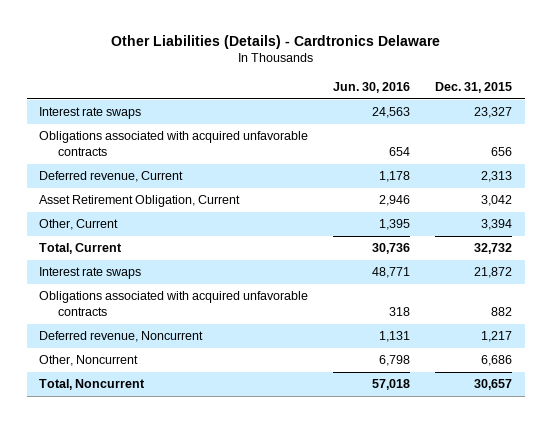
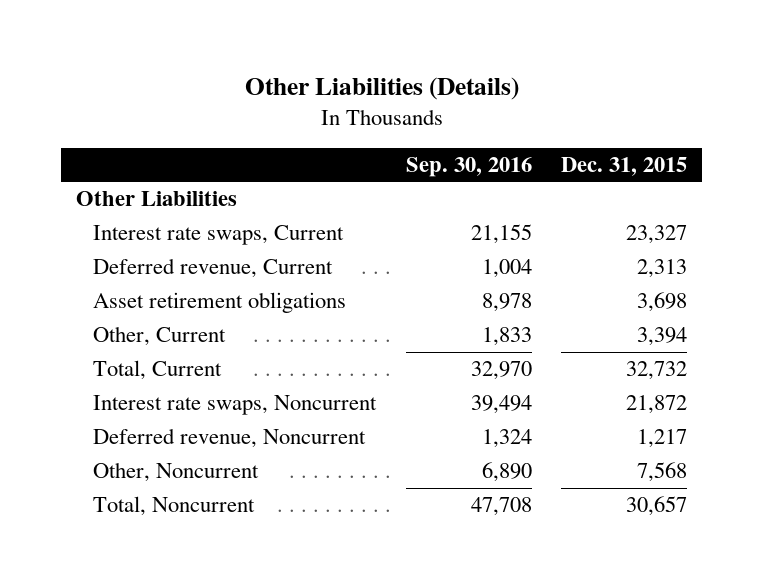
[110,34,440,49] Other Liabilities (Details) - Cardtronics Delaware -> [244,77,519,101] Other Liabilities (Details)
[333,81,411,93] Jun. 30, 2016 -> none
none -> [405,156,532,177] Sep. 30, 2016
[39,131,309,157] Obligations associated with acquired unfavorable contracts -> none
none -> [75,191,237,207] Other Liabilities
[39,107,142,120] Interest rate swaps -> [92,225,344,246] Interest rate swaps, Current
[39,195,241,208] Asset Retirement Obligation, Current -> [92,292,346,314] Asset retirement obligations
[481,195,513,207] 3,042 -> [637,292,688,313] 3,698
[39,291,309,317] Obligations associated with acquired unfavorable contracts -> none
[39,267,142,280] Interest rate swaps -> [92,395,377,416] Interest rate swaps, Noncurrent
[481,355,513,367] 6,686 -> [637,462,688,483] 7,568

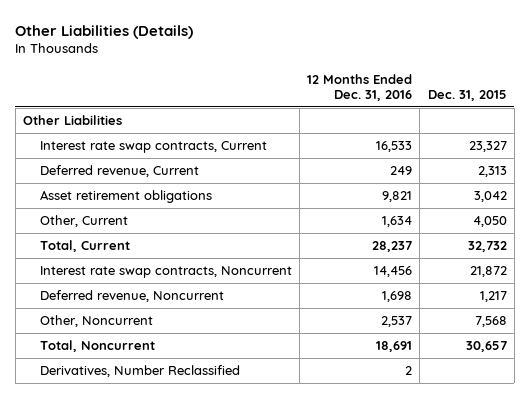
[405,156,532,177] Sep. 30, 2016 -> none
none -> [307,73,413,102] 12 Months Ended Dec. 31, 2016
[92,225,344,246] Interest rate swaps, Current -> [39,141,267,154] Interest rate swap contracts, Current
[637,292,688,313] 3,698 -> [473,191,507,203] 3,042
[637,327,688,347] 3,394 -> [472,216,507,228] 4,050
[92,395,377,416] Interest rate swaps, Noncurrent -> [39,266,292,279] Interest rate swap contracts, Noncurrent
none -> [39,365,240,378] Derivatives, Number Reclassified

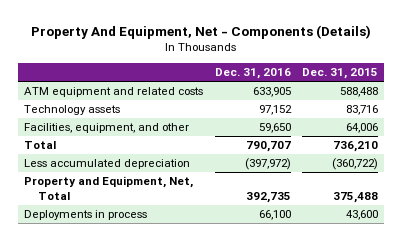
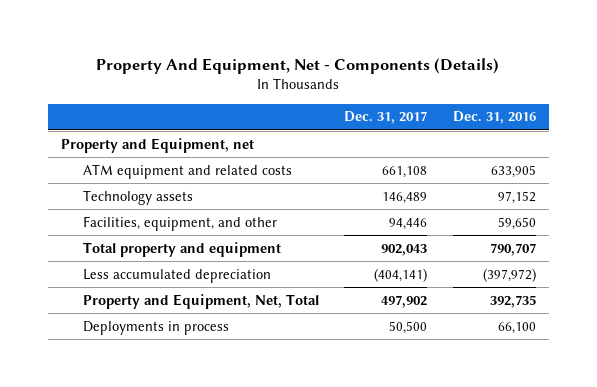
[302,68,379,80] Dec. 31, 2015 -> none
none -> [344,111,428,125] Dec. 31, 2017
none -> [60,137,254,153] Property and Equipment, net
[23,141,56,150] Total -> [82,241,281,257] Total property and equipment

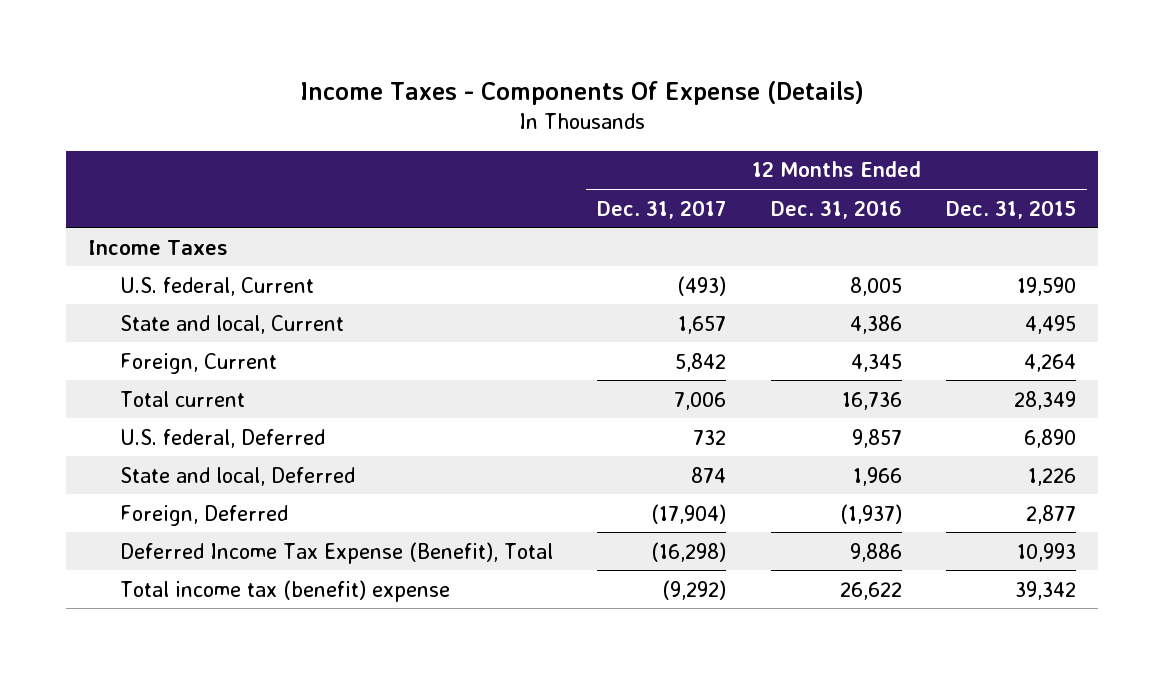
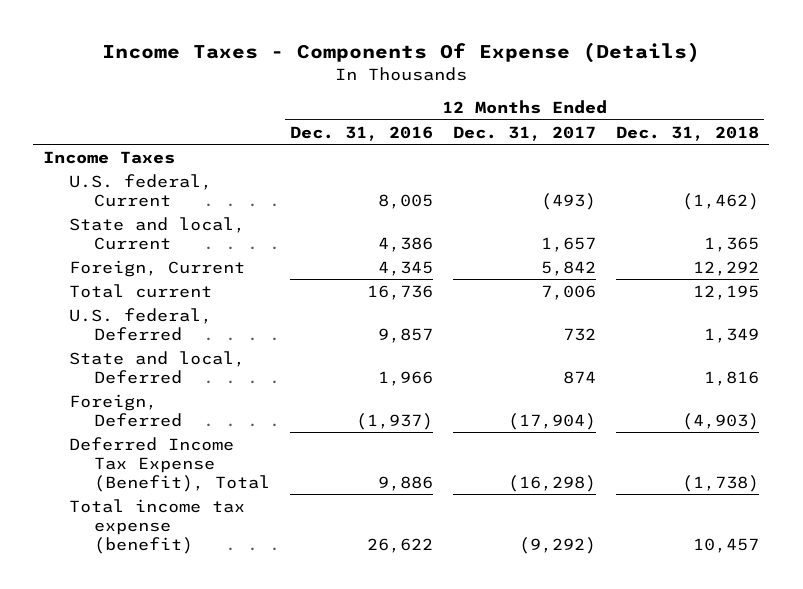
[945,199,1076,219] Dec. 31, 2015 -> none
none -> [616,125,760,141] Dec. 31, 2018
[120,579,451,602] Total income tax (benefit) expense -> [68,498,245,554] Total income tax expense (benefit)

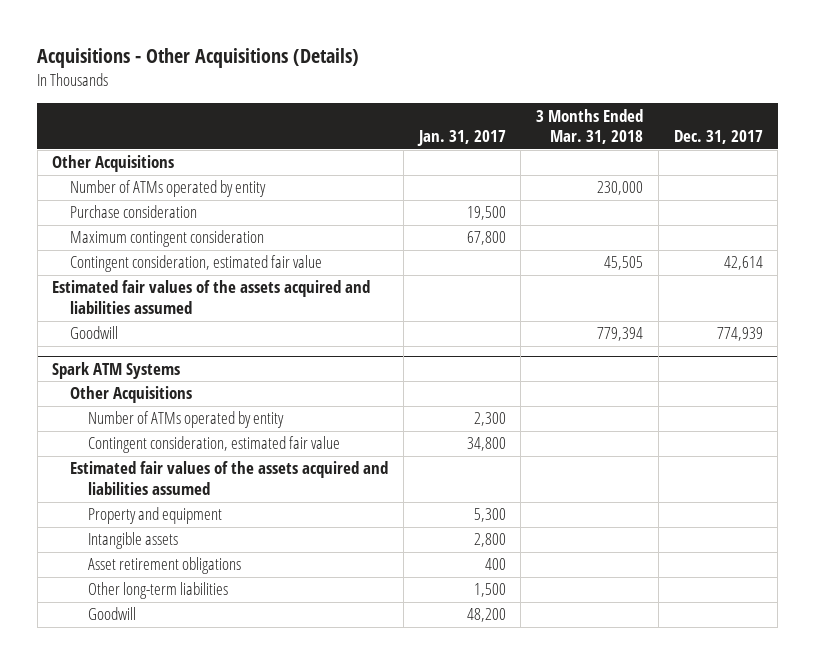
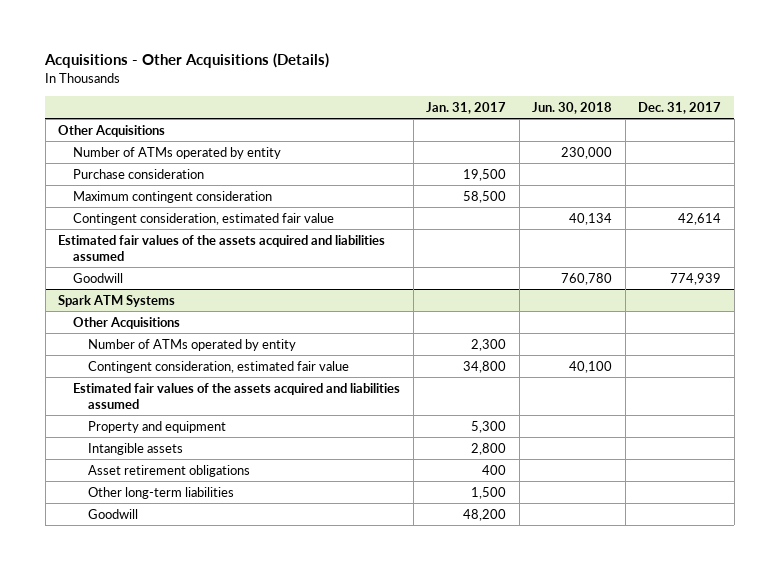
[536,108,644,145] 3 Months Ended Mar. 31, 2018 -> none
none -> [532,101,613,114] Jun. 30, 2018
[466,231,506,246] 67,800 -> [463,190,507,203] 58,500

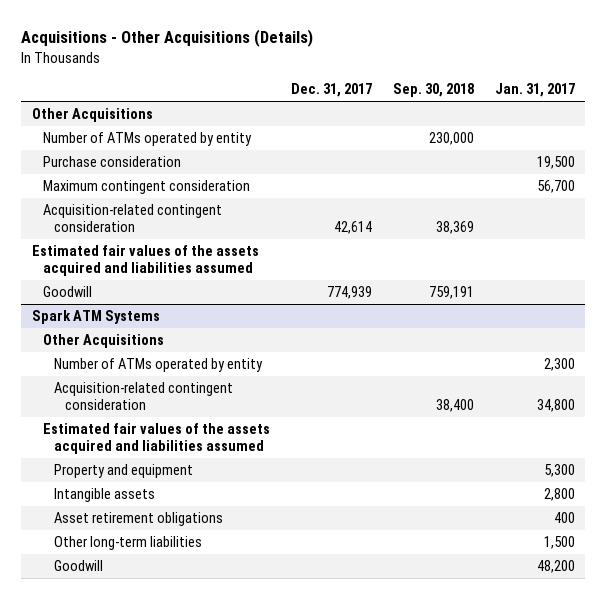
[532,101,613,114] Jun. 30, 2018 -> none
none -> [392,83,474,98] Sep. 30, 2018
[463,190,507,203] 58,500 -> [536,180,575,194] 56,700
[73,212,335,225] Contingent consideration, estimated fair value -> [42,204,222,233] Acquisition-related contingent consideration
[87,360,349,373] Contingent consideration, estimated fair value -> [54,382,234,411] Acquisition-related contingent consideration

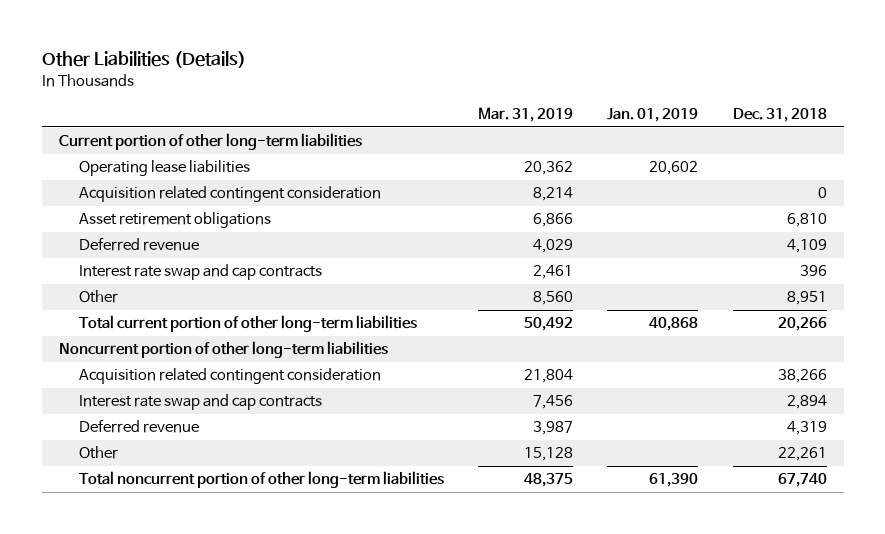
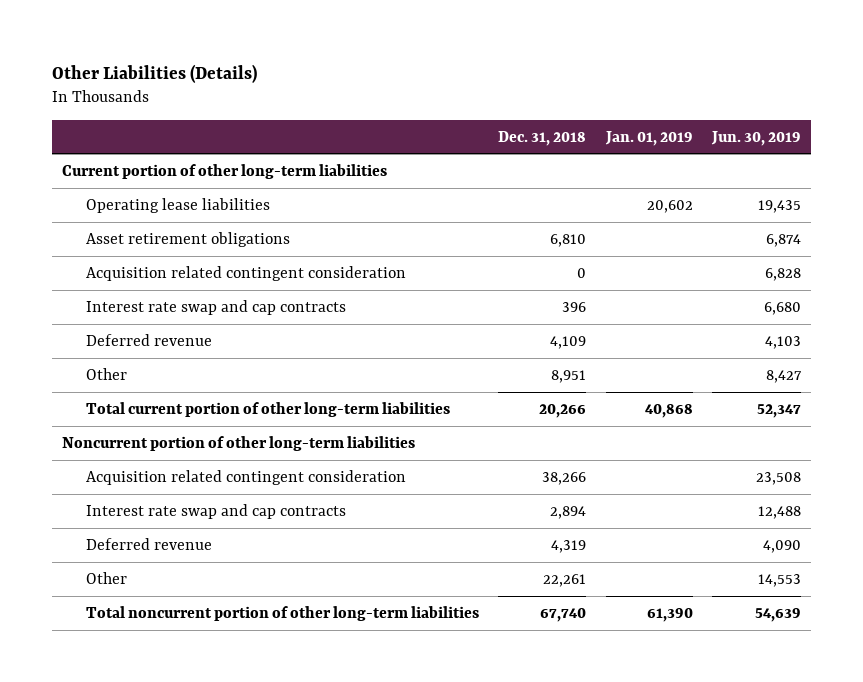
[478,107,574,123] Mar. 31, 2019 -> none
none -> [711,130,802,146] Jun. 30, 2019
[78,186,381,203] Acquisition related contingent consideration -> [86,265,407,281] Acquisition related contingent consideration
[78,237,199,252] Deferred revenue -> [86,333,213,346] Deferred revenue

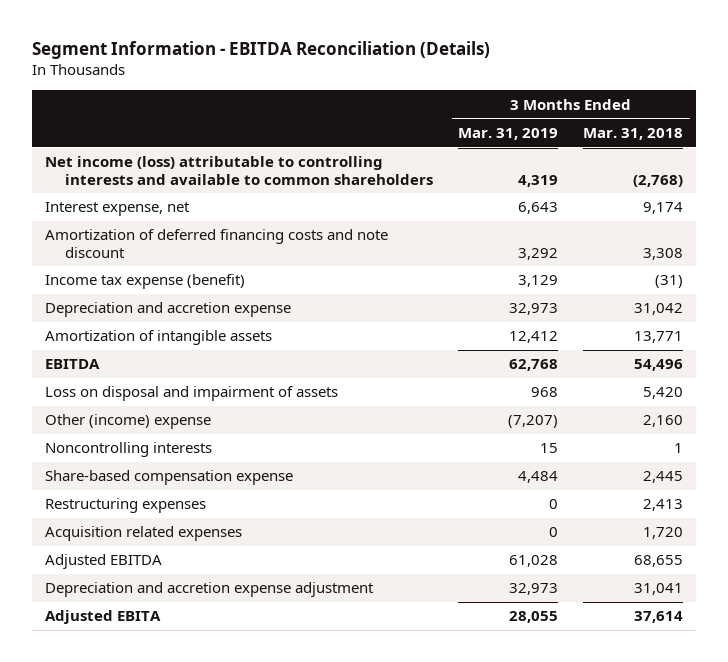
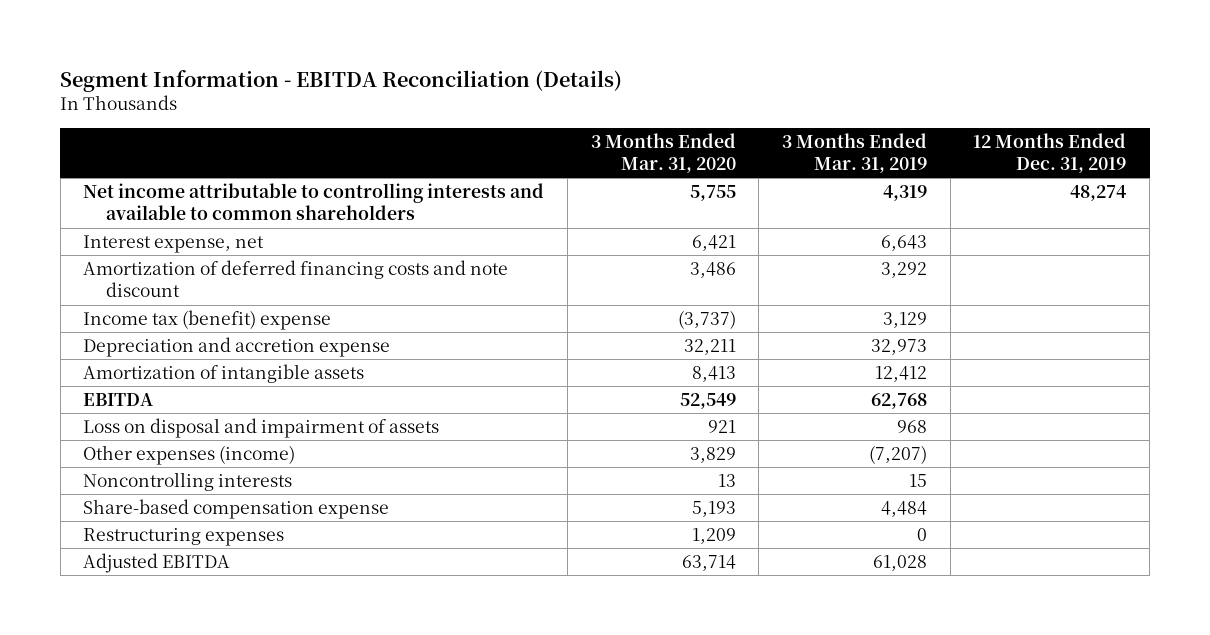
[583,127,684,140] Mar. 31, 2018 -> none
none -> [590,132,736,174] 3 Months Ended Mar. 31, 2020
none -> [973,132,1127,174] 12 Months Ended Dec. 31, 2019
[44,156,433,185] Net income (loss) attributable to controlling interests and available to common shareholders -> [83,182,545,221] Net income attributable to controlling interests and available to common shareholders
[44,274,245,290] Income tax expense (benefit) -> [83,309,332,330] Income tax (benefit) expense
[44,414,211,430] Other (income) expense -> [83,444,296,465] Other expenses (income)
[44,526,242,542] Acquisition related expenses -> none
[44,582,374,598] Depreciation and accretion expense adjustment -> none
[44,610,161,625] Adjusted EBITA -> none

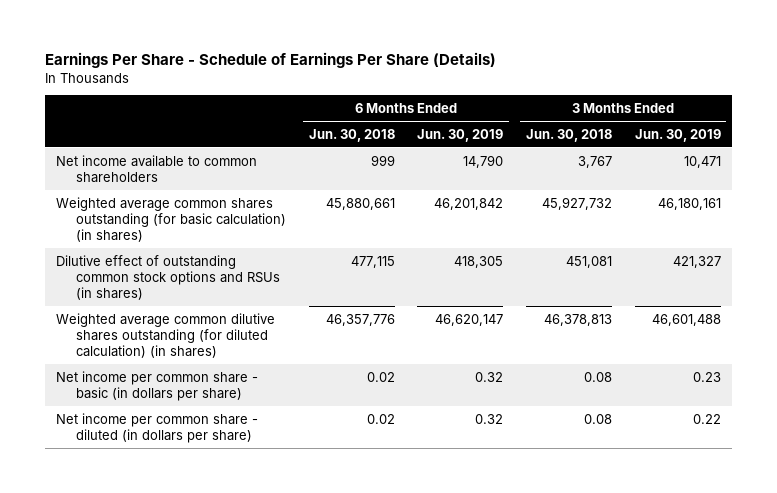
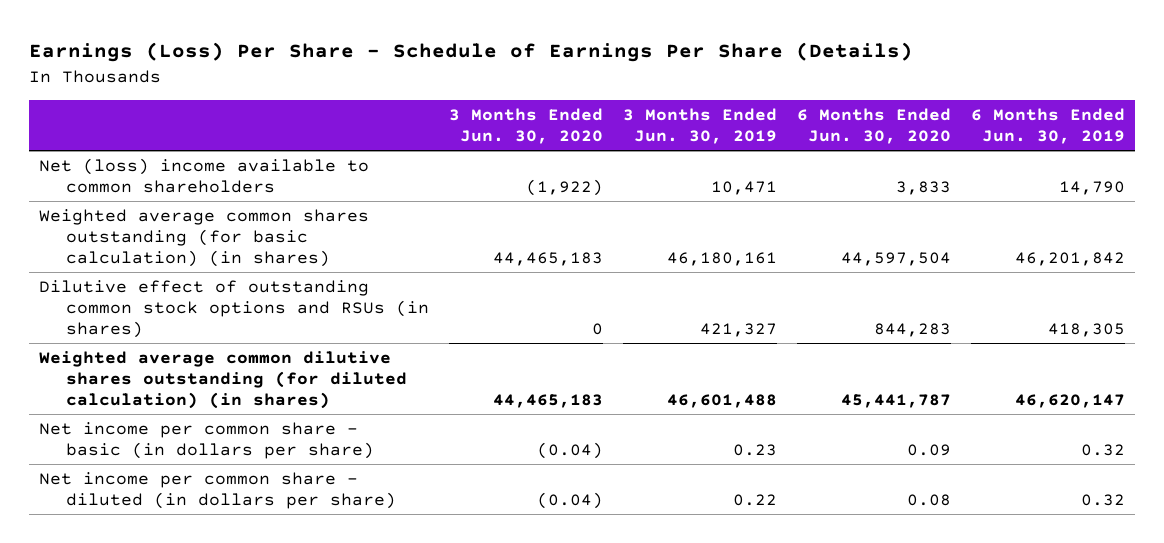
[44,52,496,69] Earnings Per Share - Schedule of Earnings Per Share (Details) -> [28,42,913,63] Earnings (Loss) Per Share - Schedule of Earnings Per Share (Details)
[308,128,395,142] Jun. 30, 2018 -> none
[526,128,613,142] Jun. 30, 2018 -> none
none -> [449,107,604,144] 3 Months Ended Jun. 30, 2020
none -> [797,107,952,144] 6 Months Ended Jun. 30, 2020
[56,154,258,183] Net income available to common shareholders -> [38,158,369,193] Net (loss) income available to common shareholders

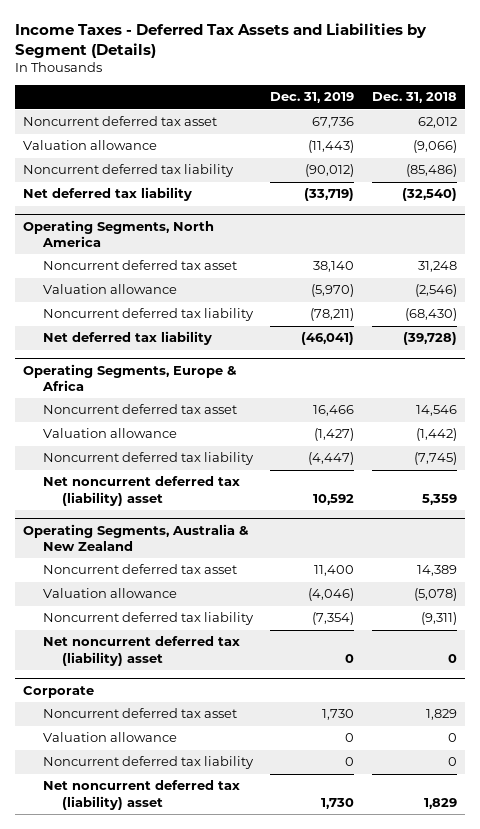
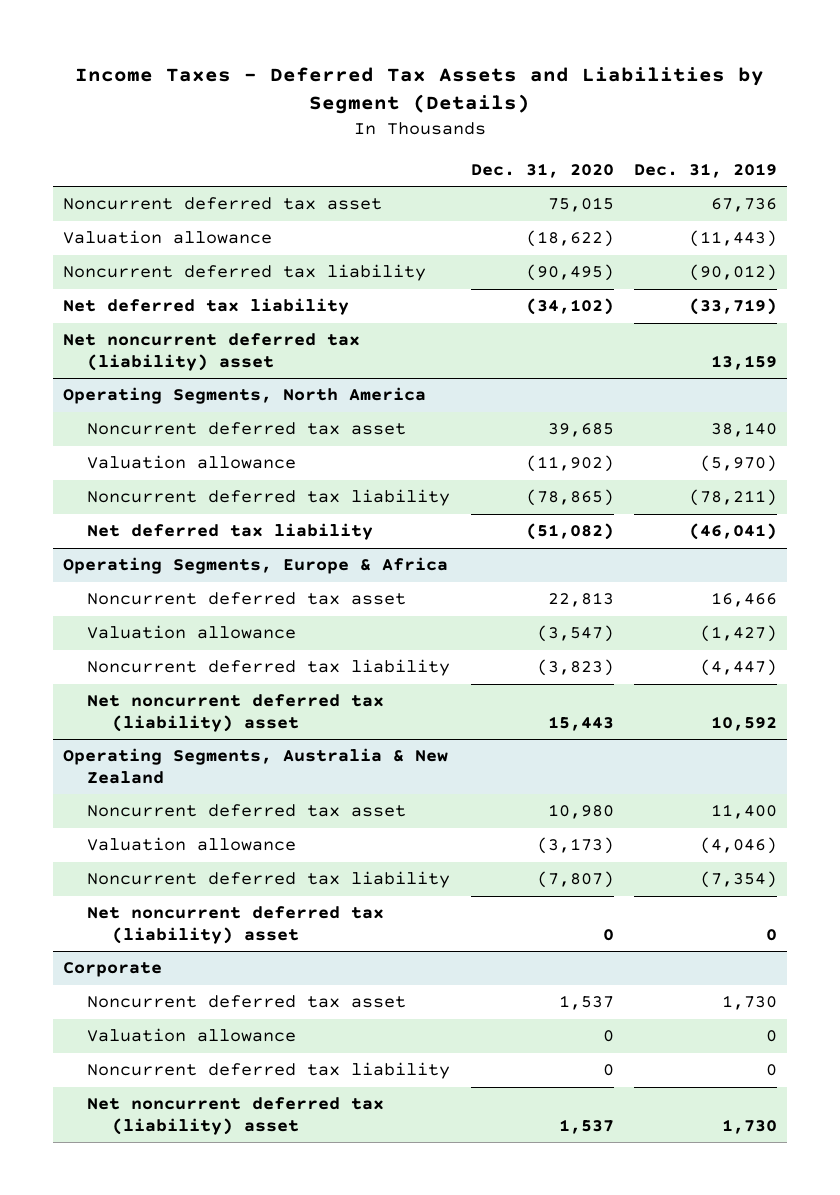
[371,92,457,104] Dec. 31, 2018 -> none
none -> [470,162,614,178] Dec. 31, 2020
none -> [62,333,360,372] Net noncurrent deferred tax (liability) asset

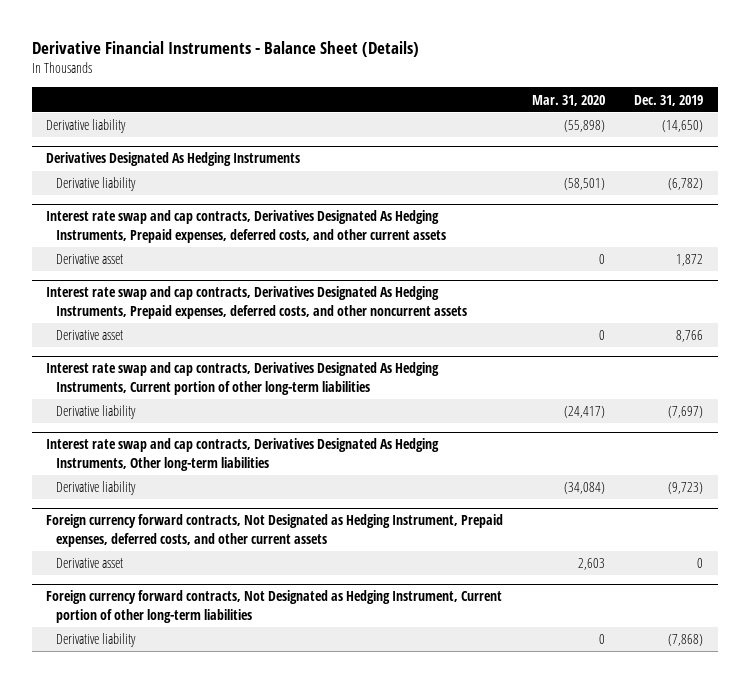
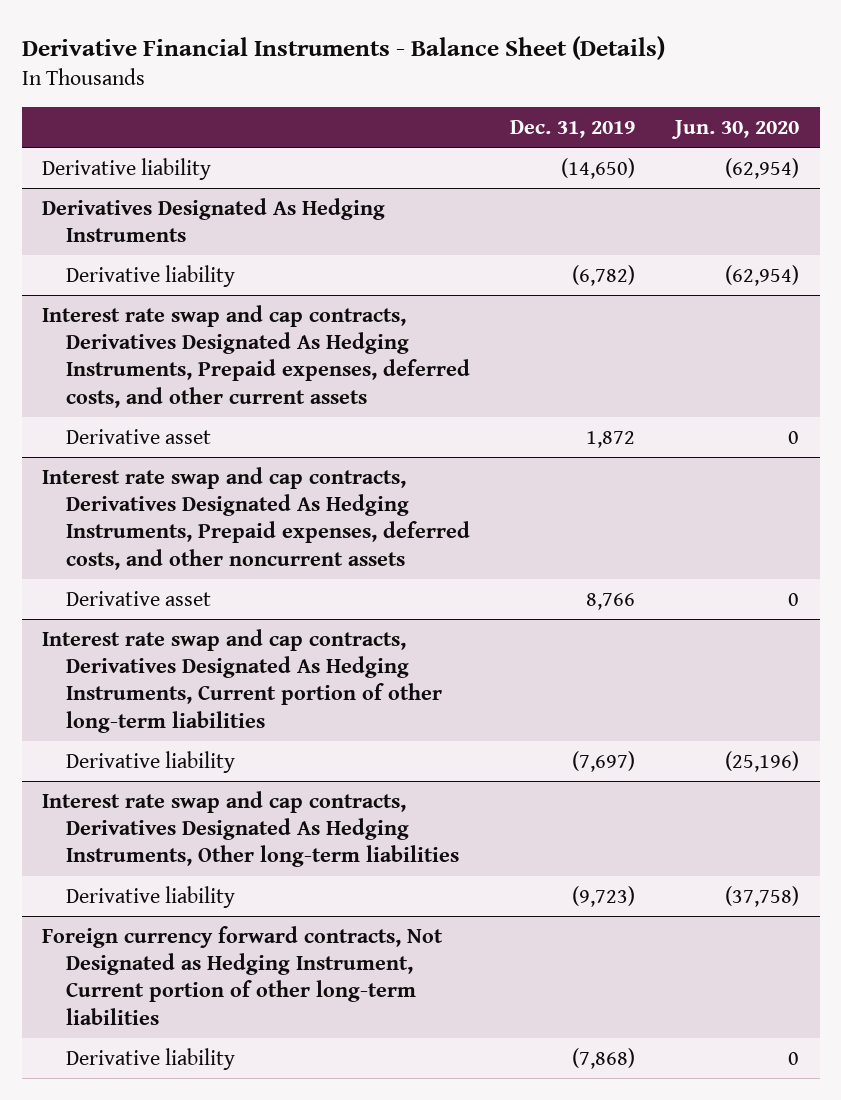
[532,94,606,106] Mar. 31, 2020 -> none
none -> [671,120,800,140] Jun. 30, 2020
[46,514,504,547] Foreign currency forward contracts, Not Designated as Hedging Instrument, Prepaid expenses, deferred costs, and other current assets -> none
[56,558,124,569] Derivative asset -> none

